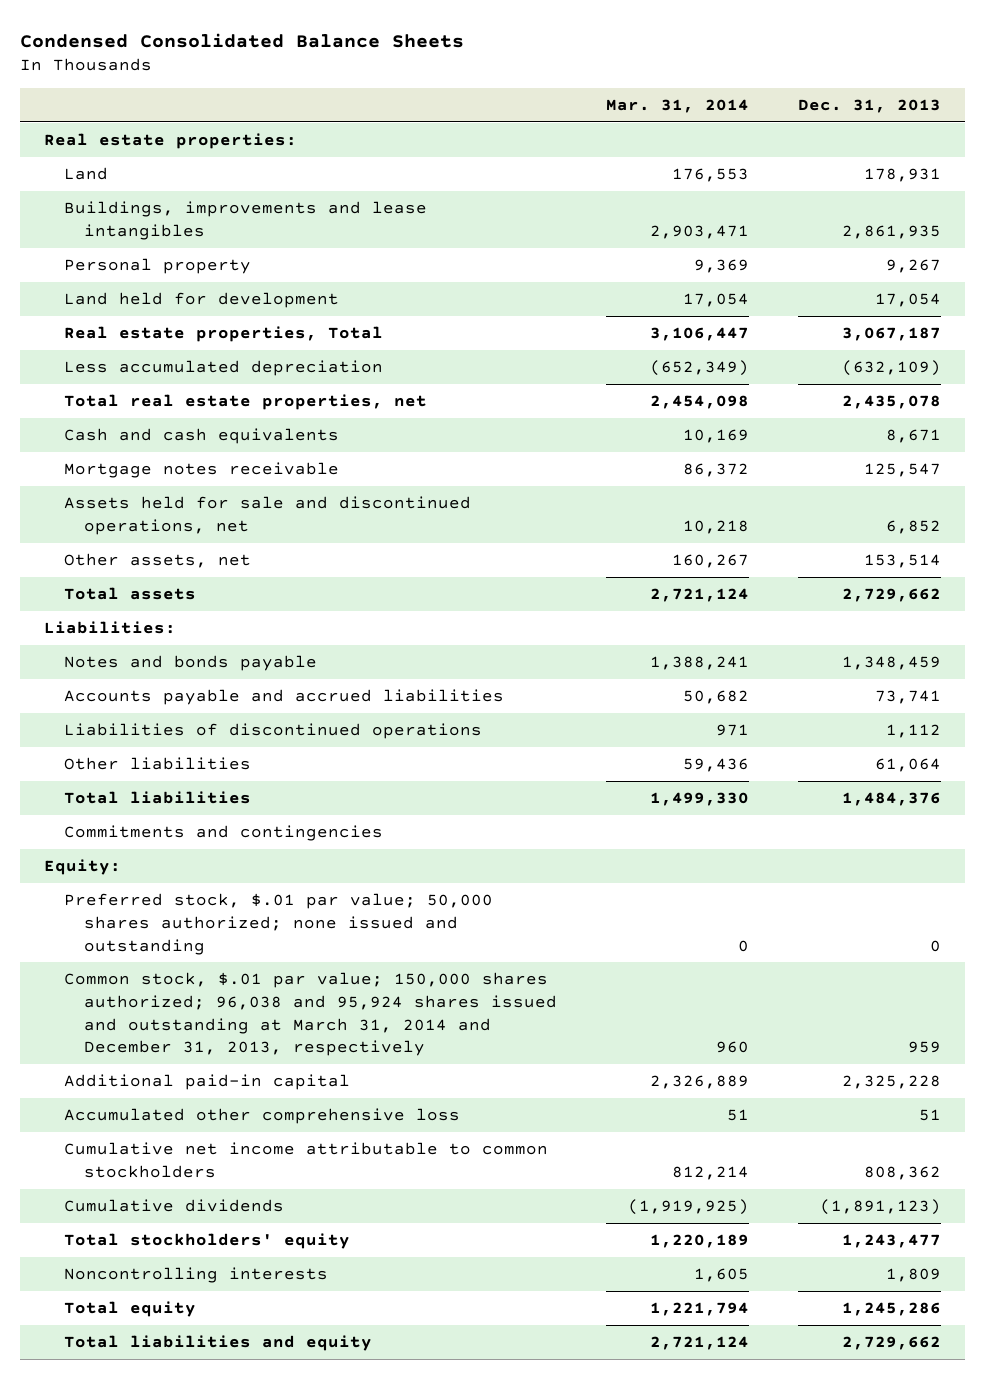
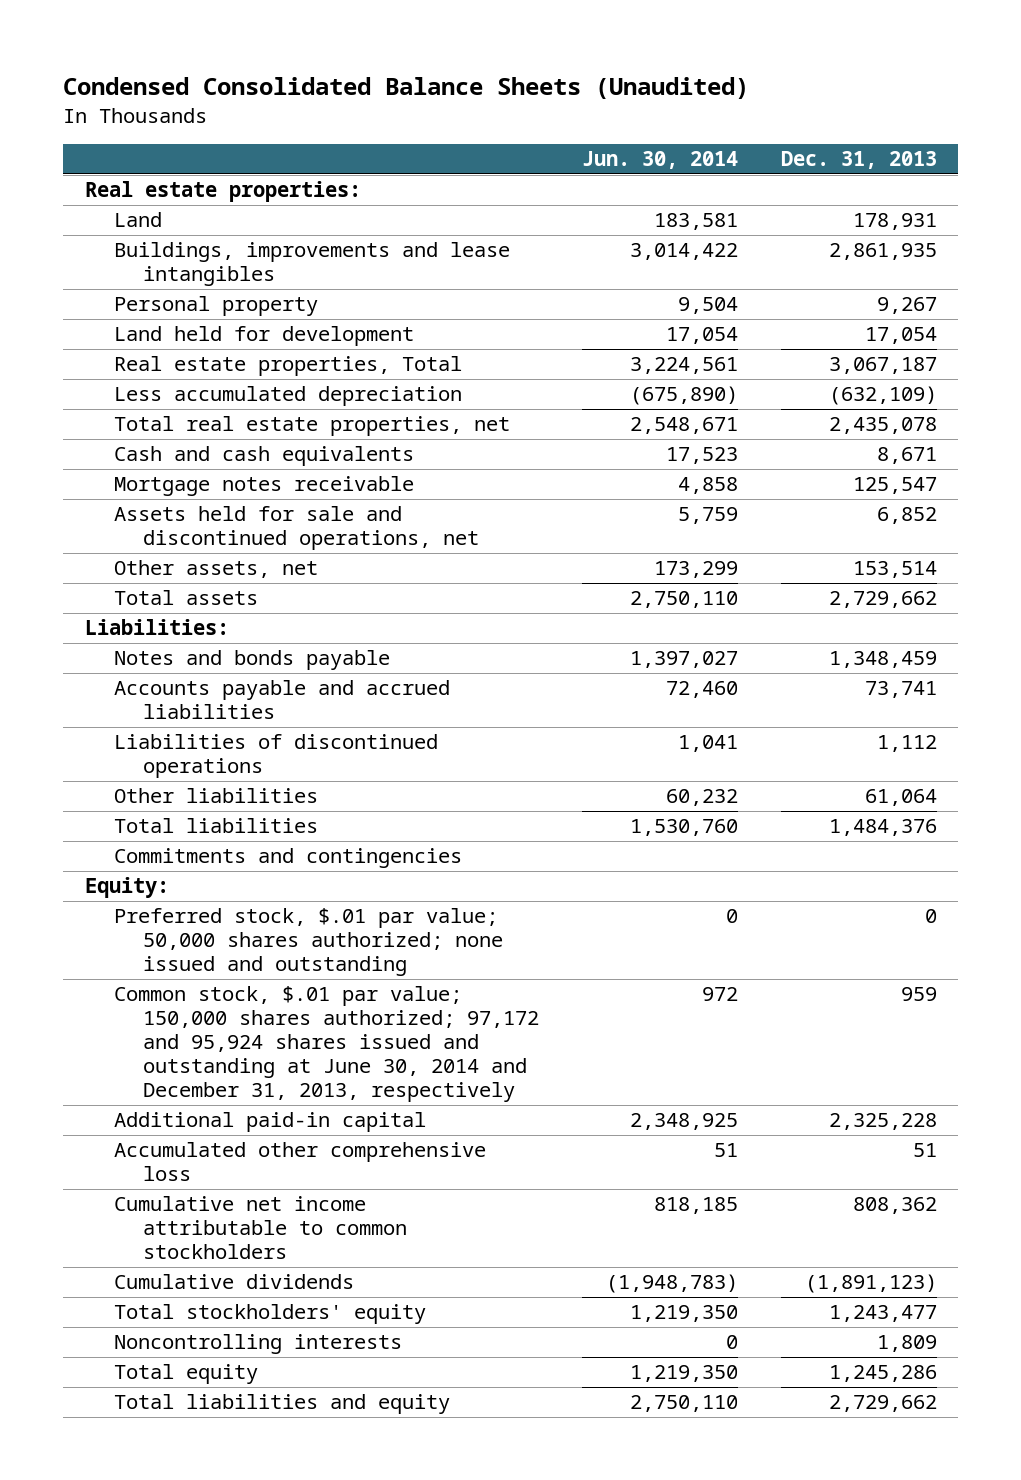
[19,32,464,48] Condensed Consolidated Balance Sheets -> [63,77,750,100] Condensed Consolidated Balance Sheets (Unaudited)
[605,99,749,114] Mar. 31, 2014 -> none
none -> [581,151,738,170] Jun. 30, 2014
[63,972,557,1057] Common stock, $.01 par value; 150,000 shares authorized; 96,038 and 95,924 shares issued and outstanding at March 31, 2014 and December 31, 2013, respectively -> [113,986,539,1103] Common stock, $.01 par value; 150,000 shares authorized; 97,172 and 95,924 shares issued and outstanding at June 30, 2014 and December 31, 2013, respectively

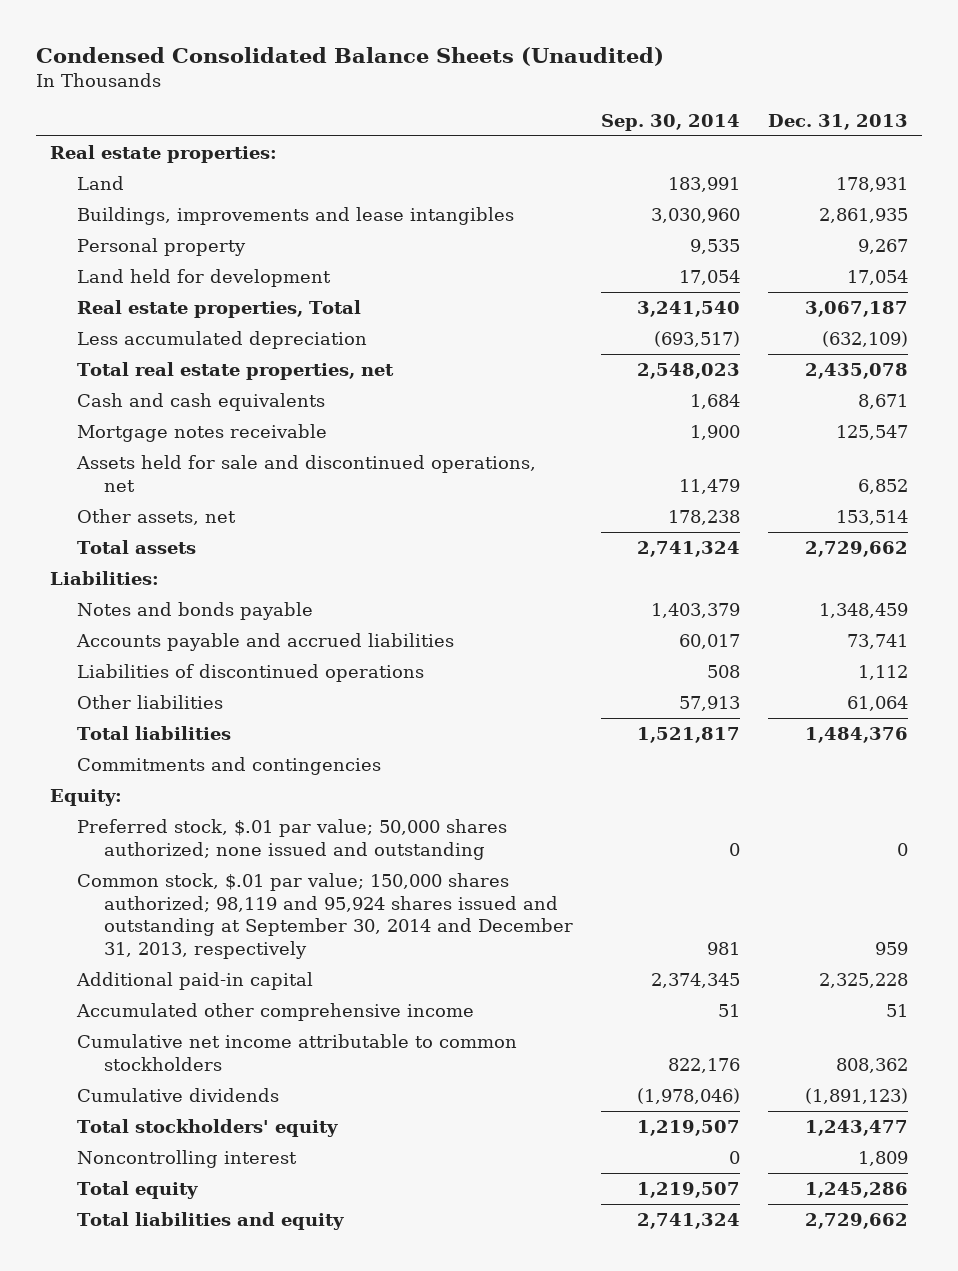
[581,151,738,170] Jun. 30, 2014 -> none
none -> [601,113,741,131] Sep. 30, 2014
[113,986,539,1103] Common stock, $.01 par value; 150,000 shares authorized; 97,172 and 95,924 shares issued and outstanding at June 30, 2014 and December 31, 2013, respectively -> [77,872,574,959] Common stock, $.01 par value; 150,000 shares authorized; 98,119 and 95,924 shares issued and outstanding at September 30, 2014 and December 31, 2013, respectively
[113,1142,486,1182] Accumulated other comprehensive loss -> [76,1002,475,1021] Accumulated other comprehensive income
[113,1334,402,1355] Noncontrolling interests -> [77,1149,298,1168] Noncontrolling interest

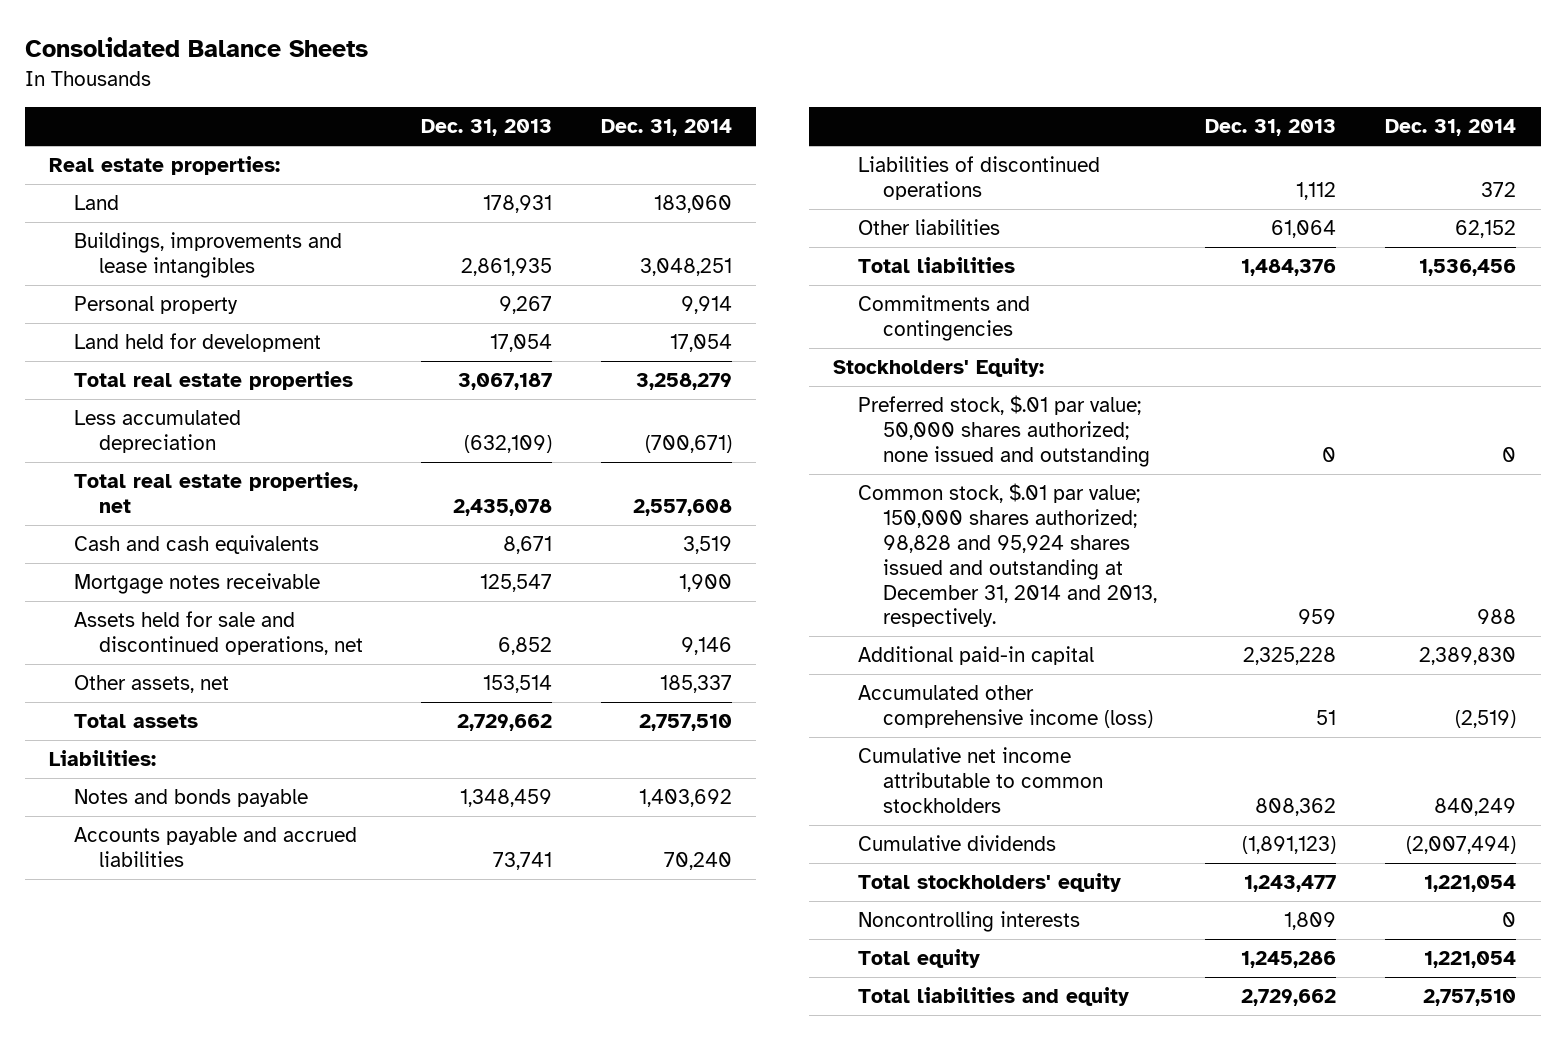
[36,47,665,67] Condensed Consolidated Balance Sheets (Unaudited) -> [24,37,368,58] Consolidated Balance Sheets
[601,113,741,131] Sep. 30, 2014 -> none
none -> [600,119,732,137] Dec. 31, 2014
[77,299,362,318] Real estate properties, Total -> [73,371,353,391] Total real estate properties
[49,788,122,806] Equity: -> [833,358,1045,378] Stockholders' Equity:
[77,872,574,959] Common stock, $.01 par value; 150,000 shares authorized; 98,119 and 95,924 shares issued and outstanding at September 30, 2014 and December 31, 2013, respectively -> [858,483,1157,628] Common stock, $.01 par value; 150,000 shares authorized; 98,828 and 95,924 shares issued and outstanding at December 31, 2014 and 2013, respectively.
[76,1002,475,1021] Accumulated other comprehensive income -> [858,685,1153,729] Accumulated other comprehensive income (loss)
[77,1149,298,1168] Noncontrolling interest -> [858,911,1081,933] Noncontrolling interests

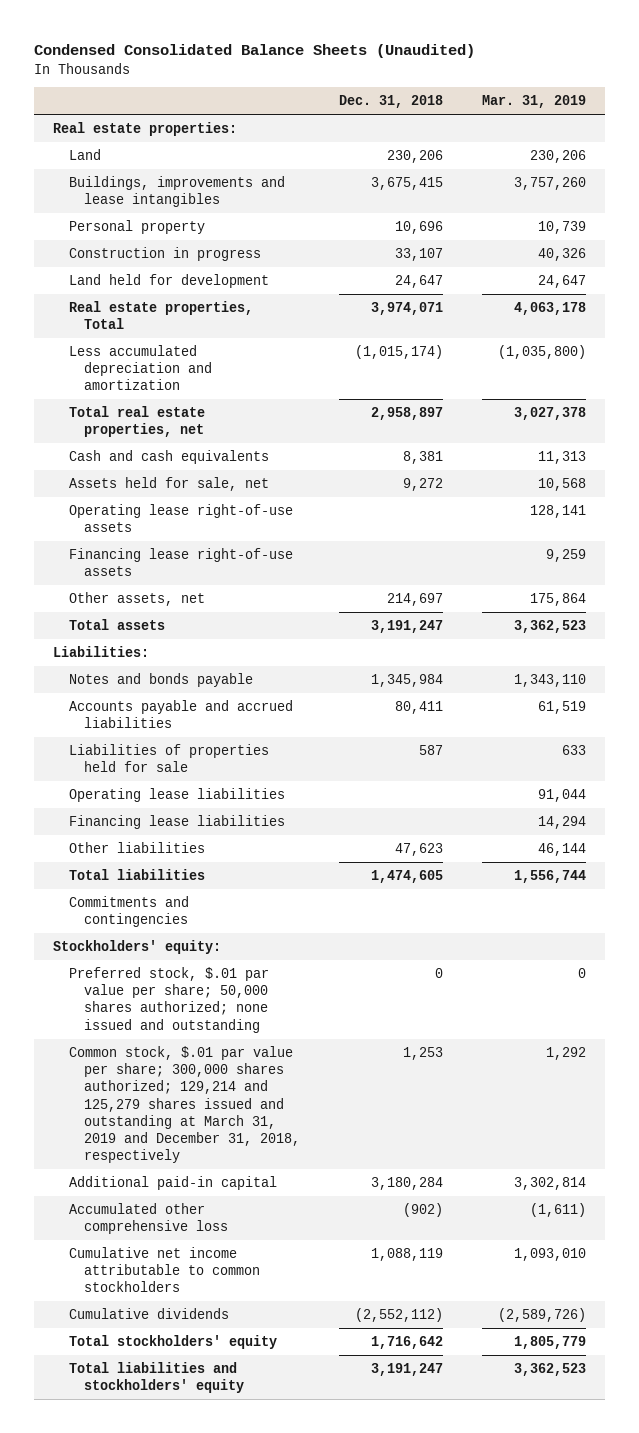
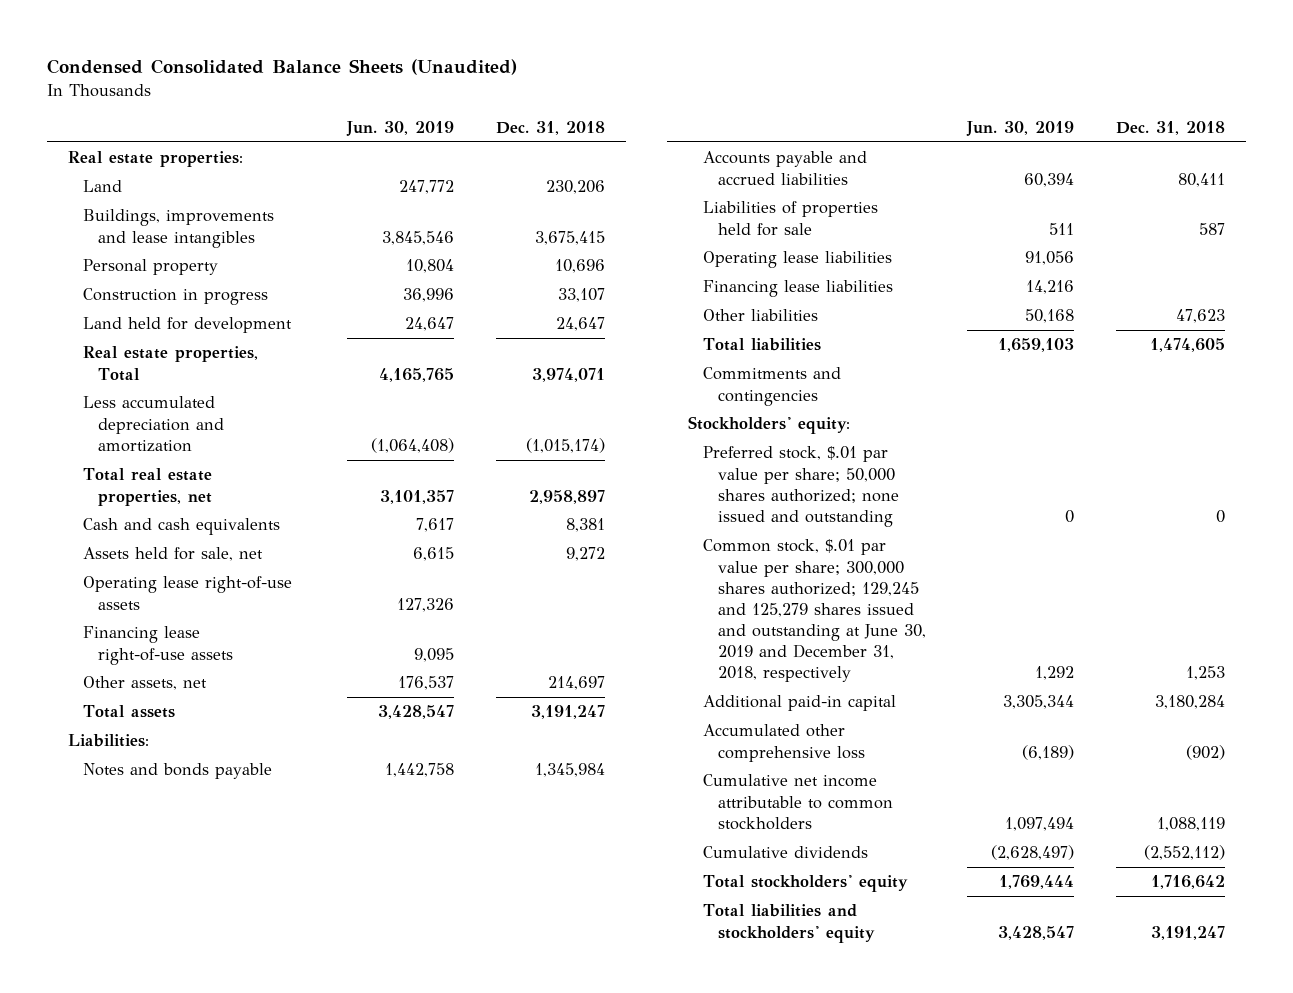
[481,95,586,109] Mar. 31, 2019 -> none
none -> [346,120,455,136] Jun. 30, 2019
[68,1045,301,1164] Common stock, $.01 par value per share; 300,000 shares authorized; 129,214 and 125,279 shares issued and outstanding at March 31, 2019 and December 31, 2018, respectively -> [703,539,926,682] Common stock, $.01 par value per share; 300,000 shares authorized; 129,245 and 125,279 shares issued and outstanding at June 30, 2019 and December 31, 2018, respectively

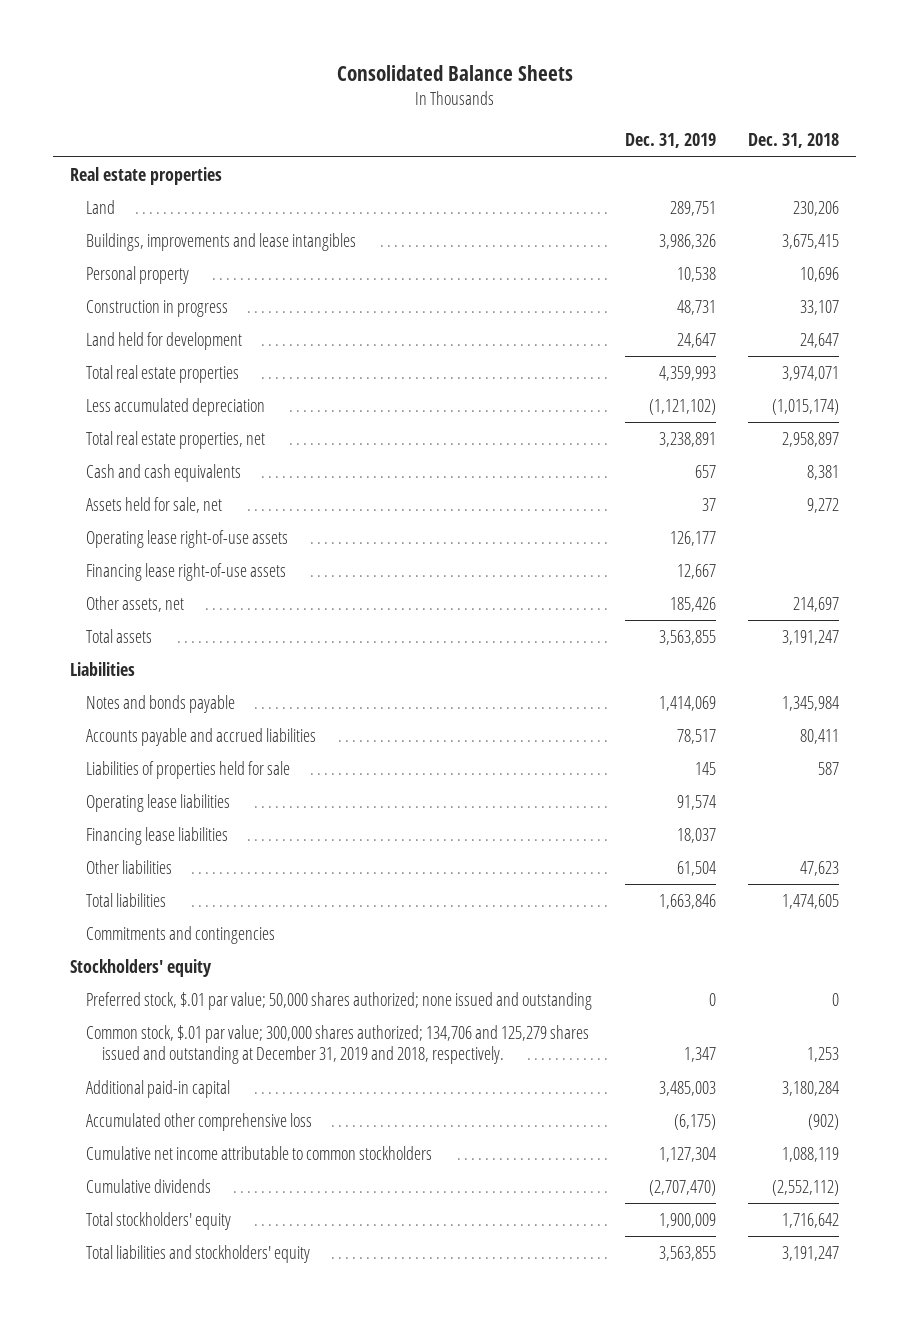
[47,59,518,76] Condensed Consolidated Balance Sheets (Unaudited) -> [336,65,573,82] Consolidated Balance Sheets
[346,120,455,136] Jun. 30, 2019 -> none
none -> [624,133,716,149] Dec. 31, 2019
[68,151,244,168] Real estate properties: -> [69,167,222,186] Real estate properties
[83,346,259,381] Real estate properties, Total -> [85,365,239,384] Total real estate properties
[83,396,224,452] Less accumulated depreciation and amortization -> [85,398,265,417] Less accumulated depreciation
[68,734,150,748] Liabilities: -> [69,662,135,677] Liabilities
[688,416,851,435] Stockholders' equity: -> [69,959,212,978] Stockholders' equity
[703,446,899,527] Preferred stock, $.01 par value per share; 50,000 shares authorized; none issued and outstanding -> [85,992,592,1011] Preferred stock, $.01 par value; 50,000 shares authorized; none issued and outstanding
[703,539,926,682] Common stock, $.01 par value per share; 300,000 shares authorized; 129,245 and 125,279 shares issued and outstanding at June 30, 2019 and December 31, 2018, respectively -> [85,1025,589,1065] Common stock, $.01 par value; 300,000 shares authorized; 134,706 and 125,279 shares issued and outstanding at December 31, 2019 and 2018, respectively.

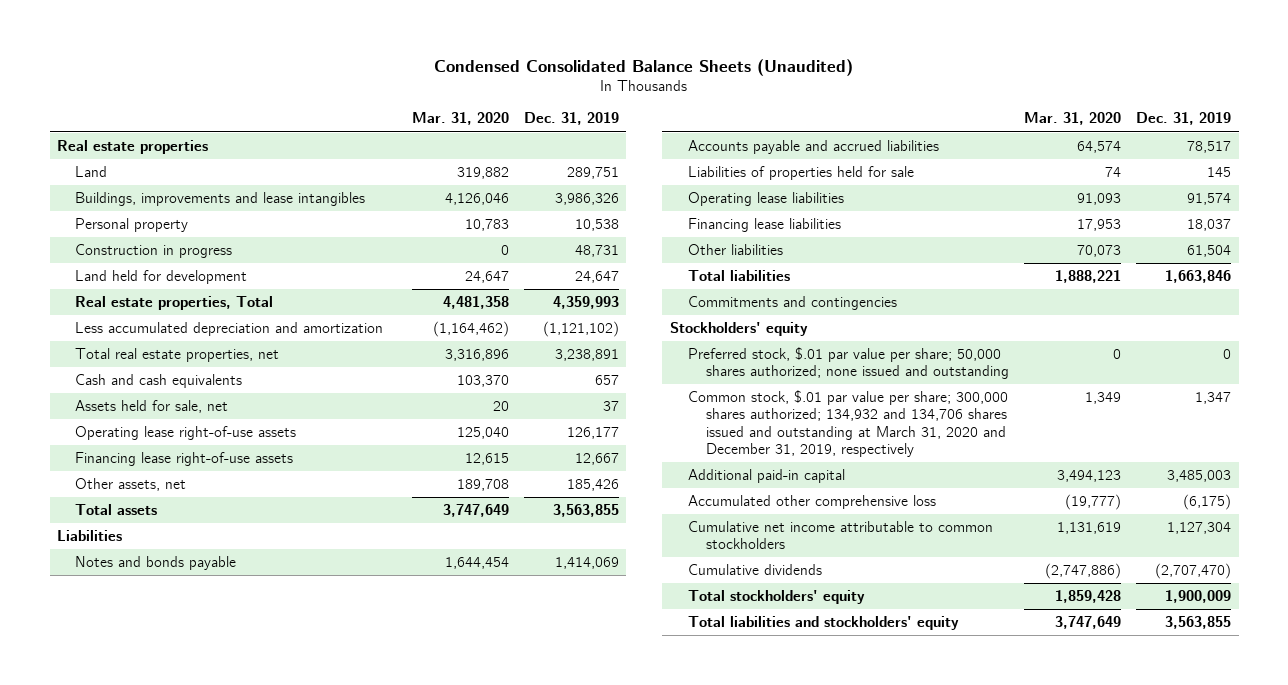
[336,65,573,82] Consolidated Balance Sheets -> [434,59,854,77] Condensed Consolidated Balance Sheets (Unaudited)
[748,133,840,149] Dec. 31, 2018 -> none
none -> [411,112,509,126] Mar. 31, 2020
[85,365,239,384] Total real estate properties -> [75,295,274,310] Real estate properties, Total
[85,398,265,417] Less accumulated depreciation -> [75,321,384,336] Less accumulated depreciation and amortization
[85,992,592,1011] Preferred stock, $.01 par value; 50,000 shares authorized; none issued and outstanding -> [687,346,1009,380] Preferred stock, $.01 par value per share; 50,000 shares authorized; none issued and outstanding
[85,1025,589,1065] Common stock, $.01 par value; 300,000 shares authorized; 134,706 and 125,279 shares issued and outstanding at December 31, 2019 and 2018, respectively. -> [687,389,1008,458] Common stock, $.01 par value per share; 300,000 shares authorized; 134,932 and 134,706 shares issued and outstanding at March 31, 2020 and December 31, 2019, respectively

